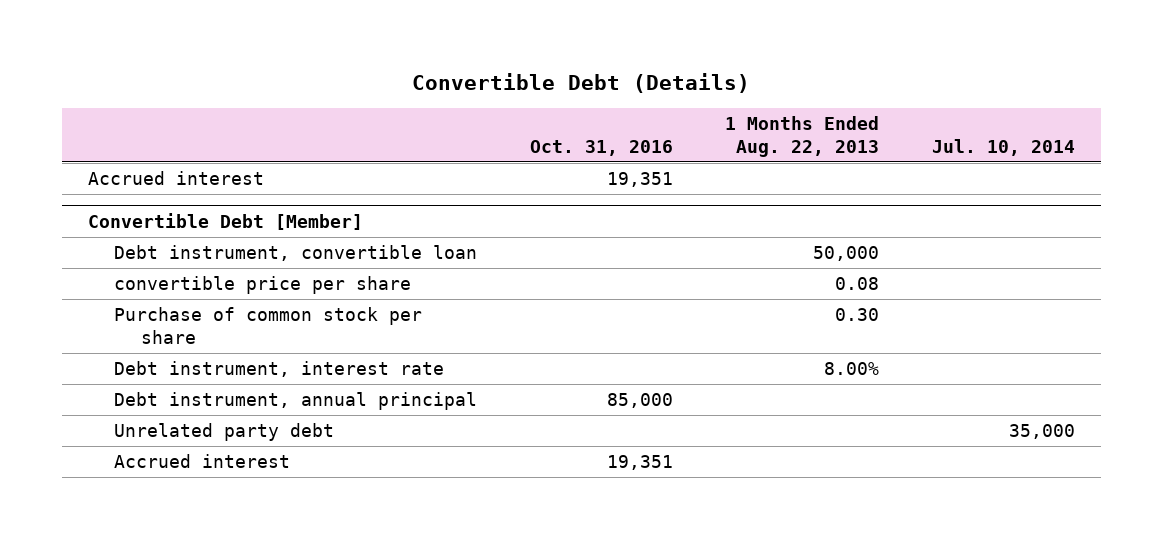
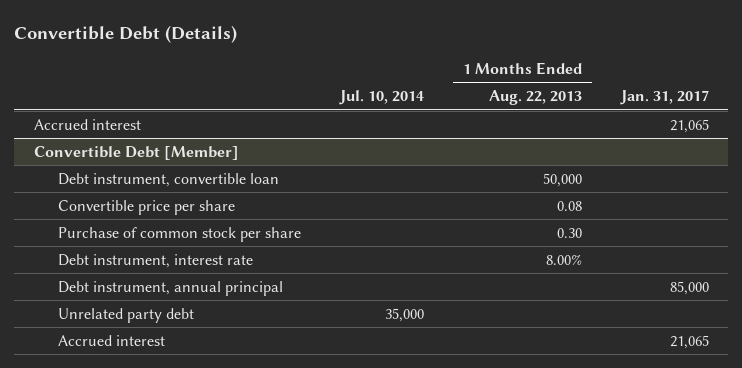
[529,139,673,156] Oct. 31, 2016 -> none
none -> [619,90,709,106] Jan. 31, 2017
[114,276,412,295] convertible price per share -> [58,199,236,215] Convertible price per share

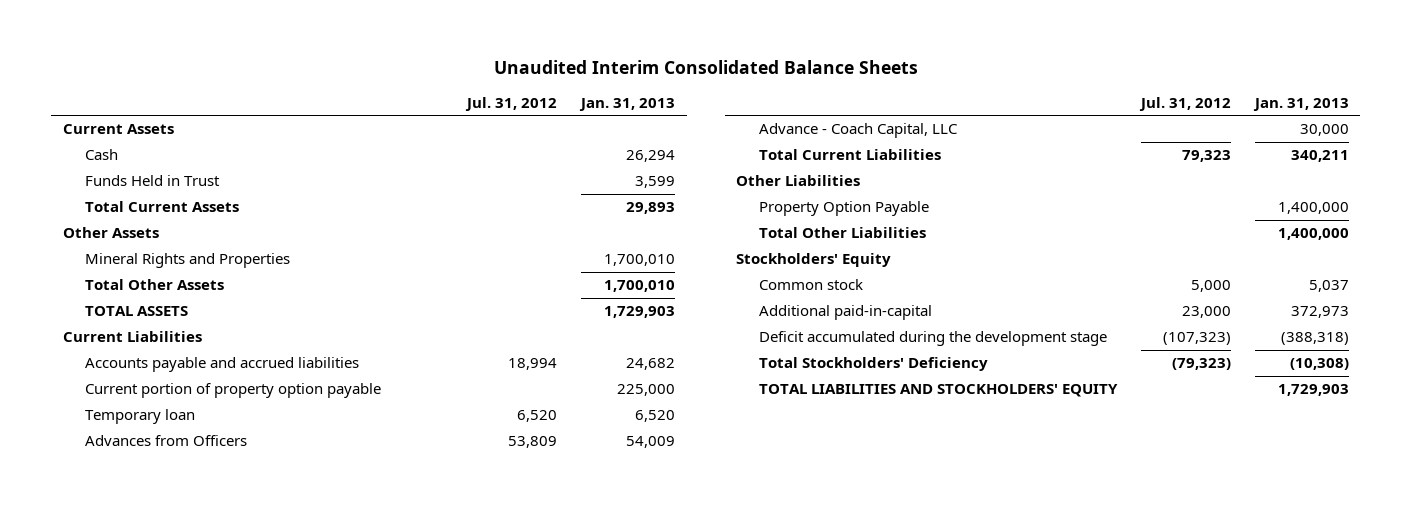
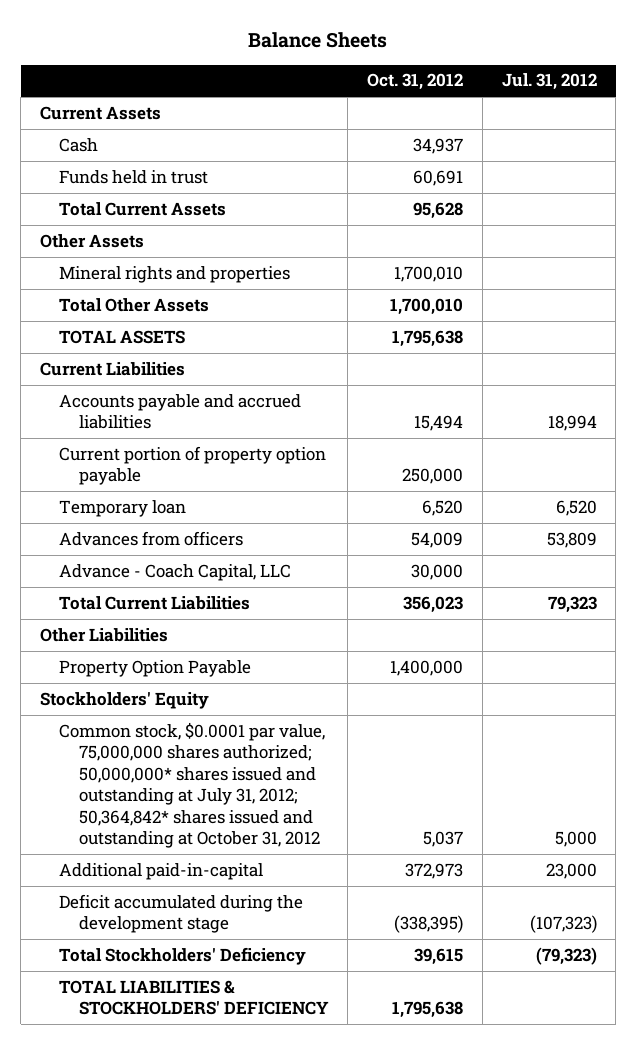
[493,60,918,75] Unaudited Interim Consolidated Balance Sheets -> [248,32,388,49] Balance Sheets
[578,97,675,111] Jan. 31, 2013 -> none
none -> [367,73,464,91] Oct. 31, 2012
[85,175,221,187] Funds Held in Trust -> [59,169,209,184] Funds held in trust
[85,253,291,269] Mineral Rights and Properties -> [59,265,291,283] Mineral rights and properties
[85,435,248,447] Advances from Officers -> [59,530,244,546] Advances from officers
[759,227,927,239] Total Other Liabilities -> none
[759,279,864,291] Common stock -> [59,721,326,849] Common stock, $0.0001 par value, 75,000,000 shares authorized; 50,000,000* shares issued and outstanding at July 31, 2012; 50,364,842* shares issued and outstanding at October 31, 2012
[759,384,1119,398] TOTAL LIABILITIES AND STOCKHOLDERS' EQUITY -> [59,979,329,1016] TOTAL LIABILITIES & STOCKHOLDERS' DEFICIENCY

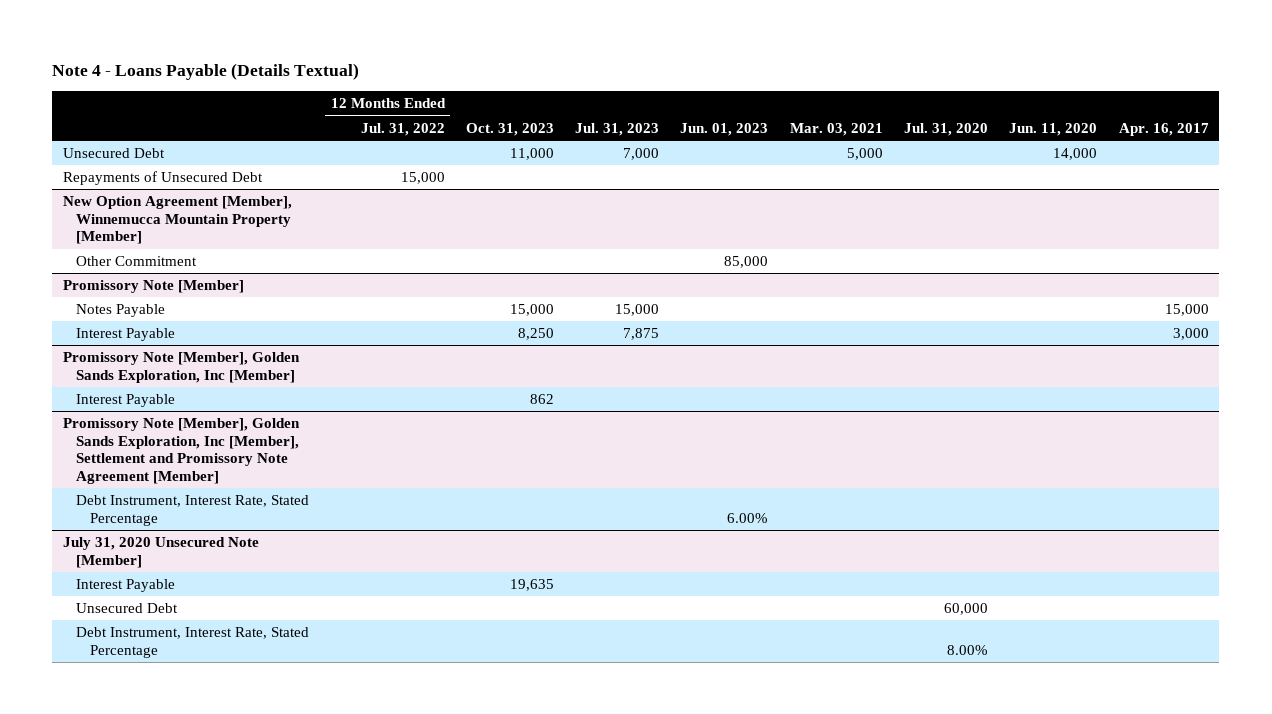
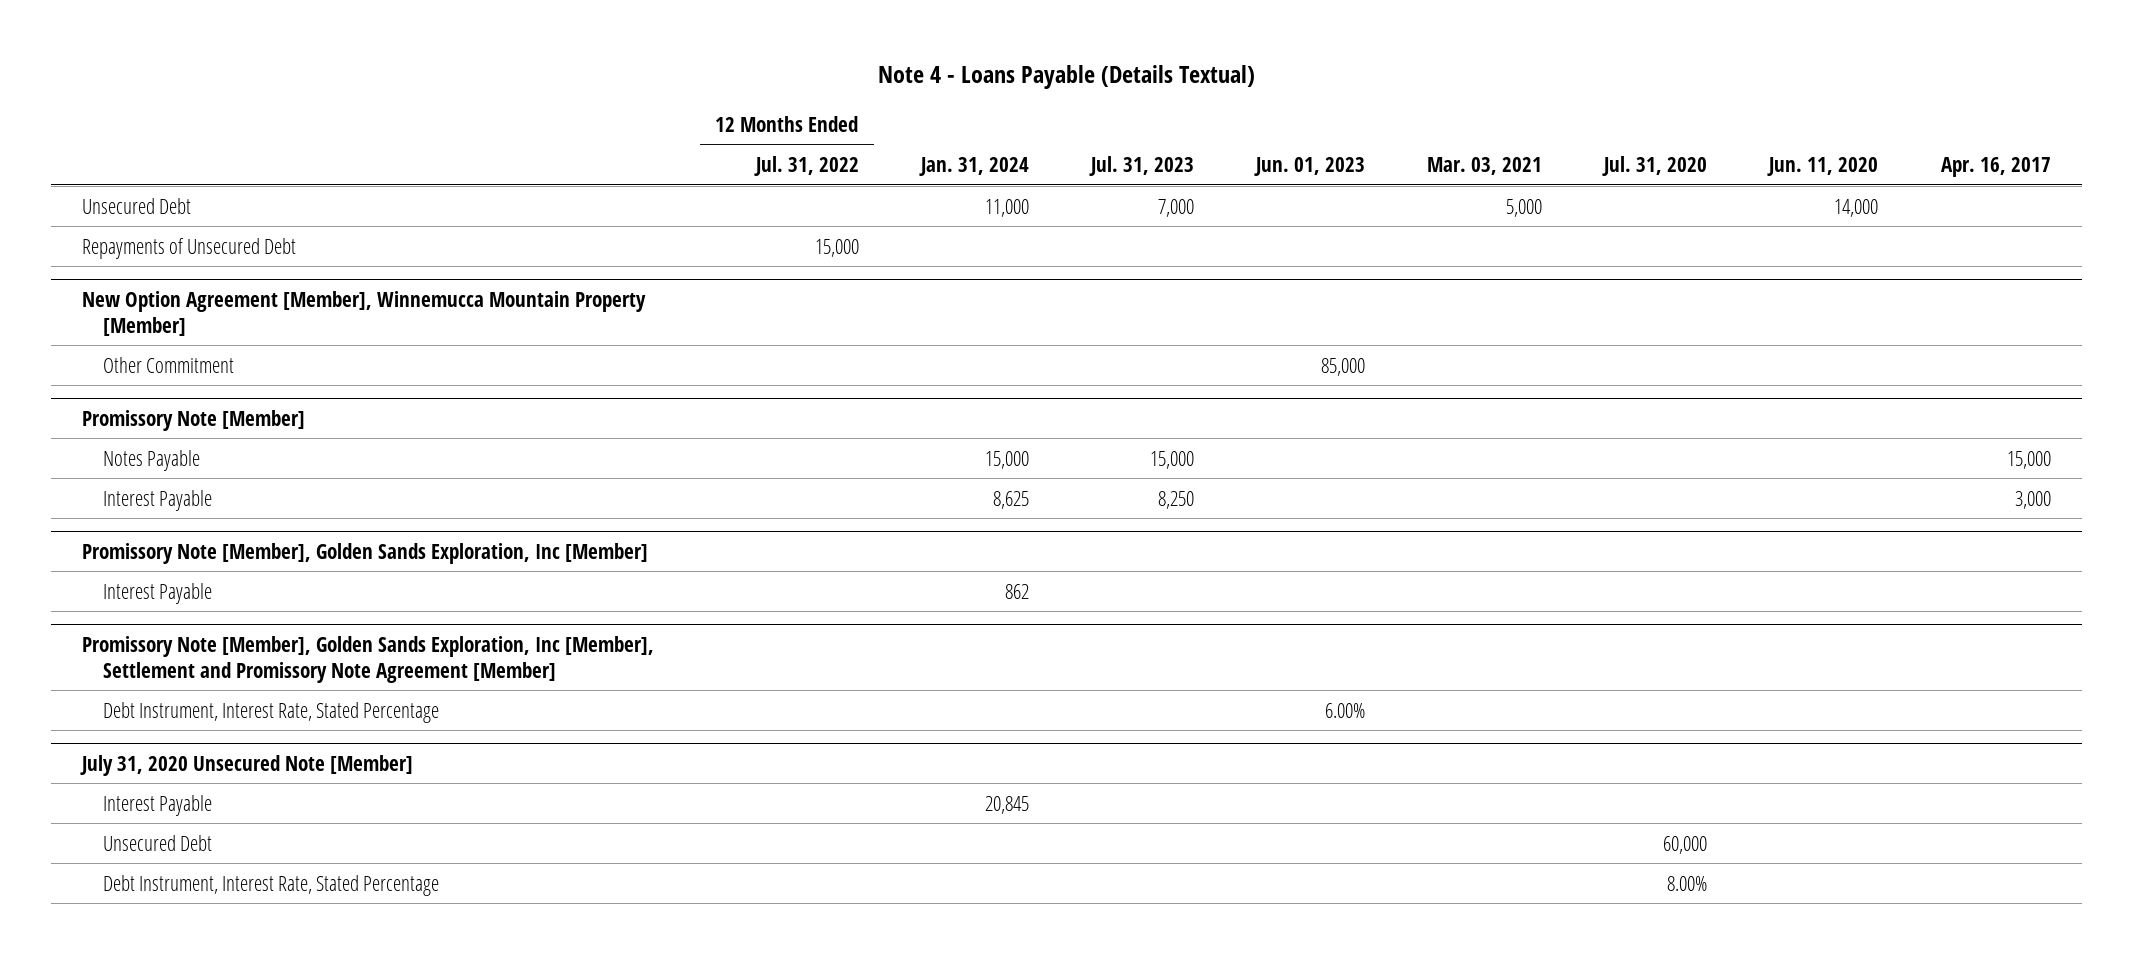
[465,122,554,136] Oct. 31, 2023 -> none
none -> [918,157,1029,177] Jan. 31, 2024
[623,328,660,341] 7,875 -> [1158,490,1195,509] 8,250

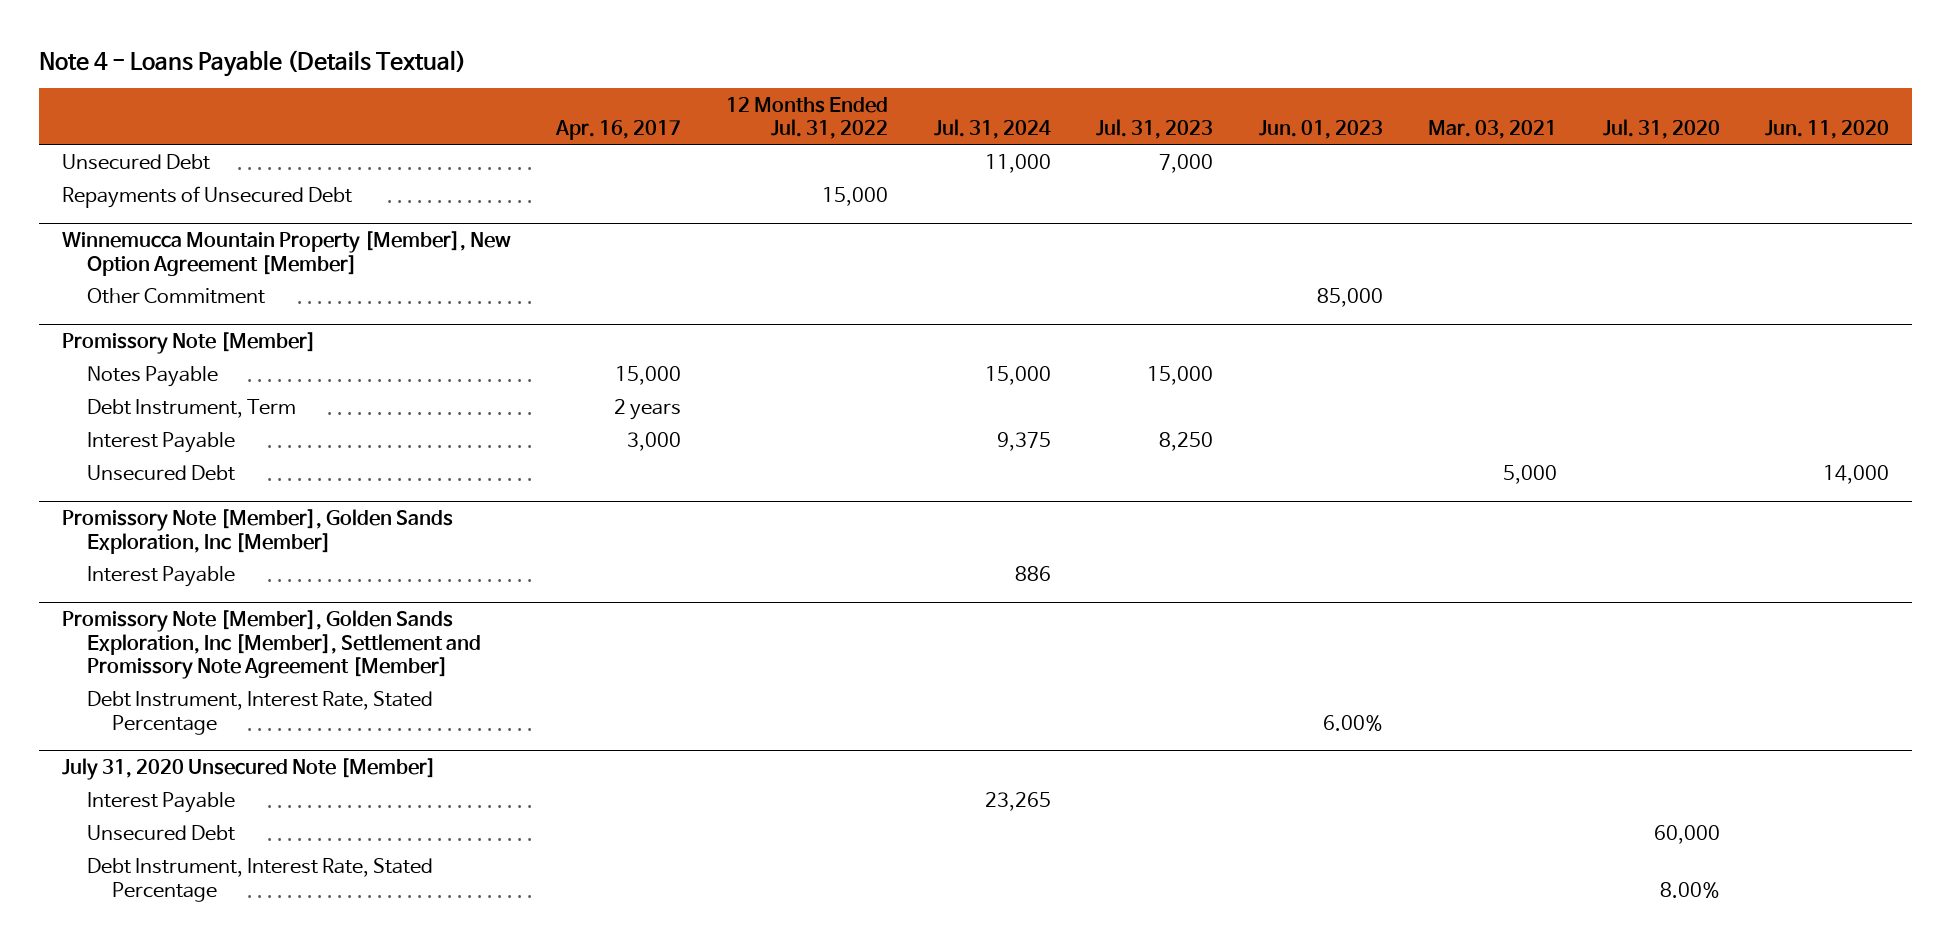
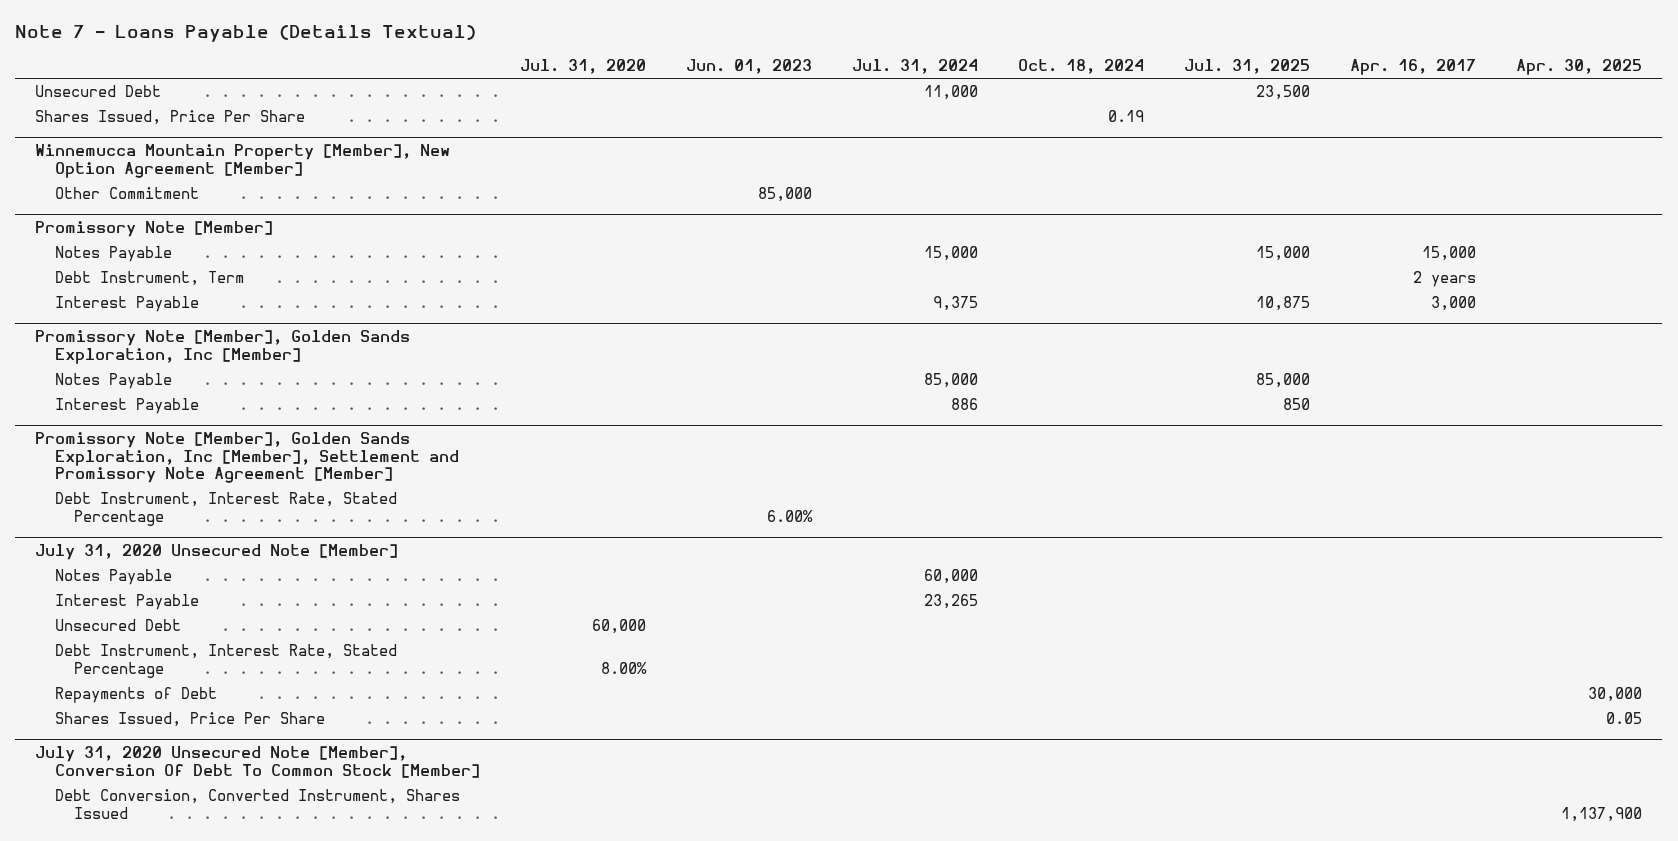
[38,49,466,77] Note 4 - Loans Payable (Details Textual) -> [15,25,477,43] Note 7 - Loans Payable (Details Textual)
[726,96,889,140] 12 Months Ended Jul. 31, 2022 -> none
[1096,119,1214,140] Jul. 31, 2023 -> none
[1428,120,1558,140] Mar. 03, 2021 -> none
[1765,120,1890,140] Jun. 11, 2020 -> none
none -> [1017,59,1144,75] Oct. 18, 2024
none -> [1183,59,1310,75] Jul. 31, 2025
none -> [1516,59,1643,76] Apr. 30, 2025
[61,186,352,209] Repayments of Unsecured Debt -> none
none -> [35,110,306,126] Shares Issued, Price Per Share
[86,465,235,482] Unsecured Debt -> none
none -> [54,373,172,390] Notes Payable
none -> [54,569,172,586] Notes Payable
none -> [54,687,217,704] Repayments of Debt
none -> [54,712,325,728] Shares Issued, Price Per Share
none -> [35,745,480,778] July 31, 2020 Unsecured Note [Member], Conversion Of Debt To Common Stock [Member]
none -> [54,789,460,819] Debt Conversion, Converted Instrument, Shares Issued

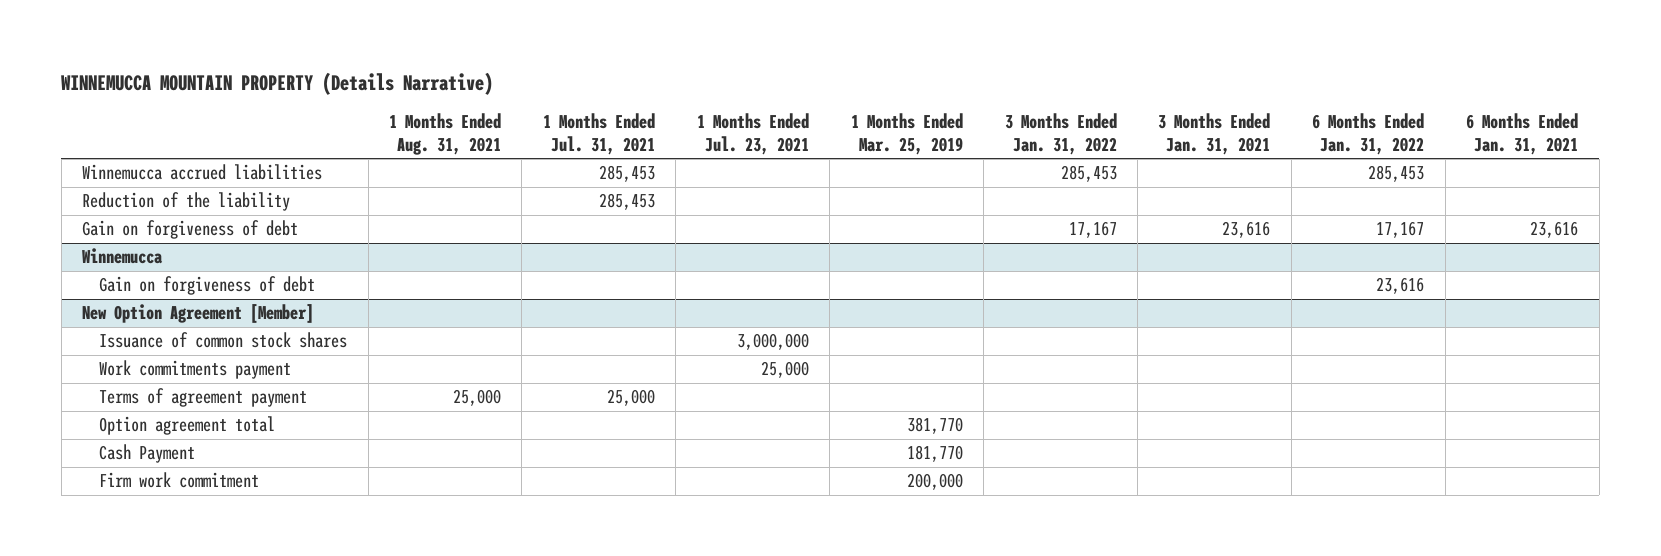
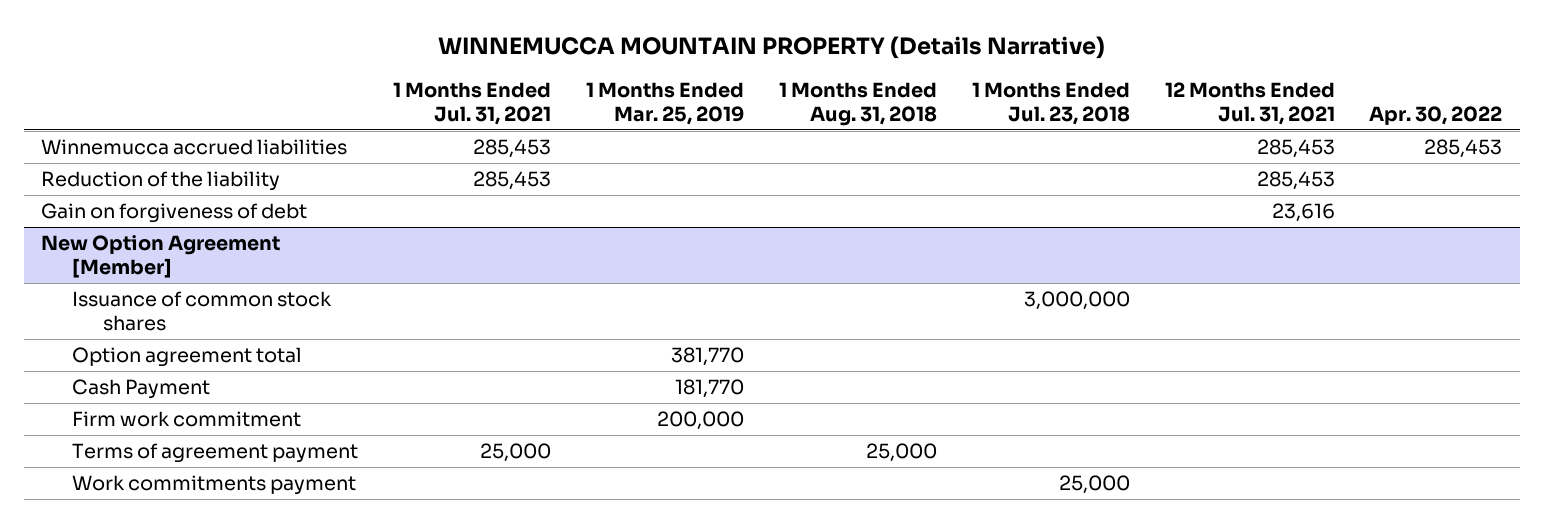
[388,113,501,155] 1 Months Ended Aug. 31, 2021 -> none
[696,113,809,155] 1 Months Ended Jul. 23, 2021 -> none
[1004,113,1117,155] 3 Months Ended Jan. 31, 2022 -> none
[1158,113,1271,155] 3 Months Ended Jan. 31, 2021 -> none
[1312,113,1425,155] 6 Months Ended Jan. 31, 2022 -> none
[1466,113,1579,155] 6 Months Ended Jan. 31, 2021 -> none
none -> [778,81,937,127] 1 Months Ended Aug. 31, 2018
none -> [971,81,1130,126] 1 Months Ended Jul. 23, 2018
none -> [1164,81,1335,126] 12 Months Ended Jul. 31, 2021
none -> [1369,106,1503,126] Apr. 30, 2022
[82,248,164,265] Winnemucca -> none
[99,276,316,296] Gain on forgiveness of debt -> none
[99,388,308,408] Terms of agreement payment -> [72,443,359,464] Terms of agreement payment
[99,360,292,380] Work commitments payment -> [72,475,357,496] Work commitments payment

